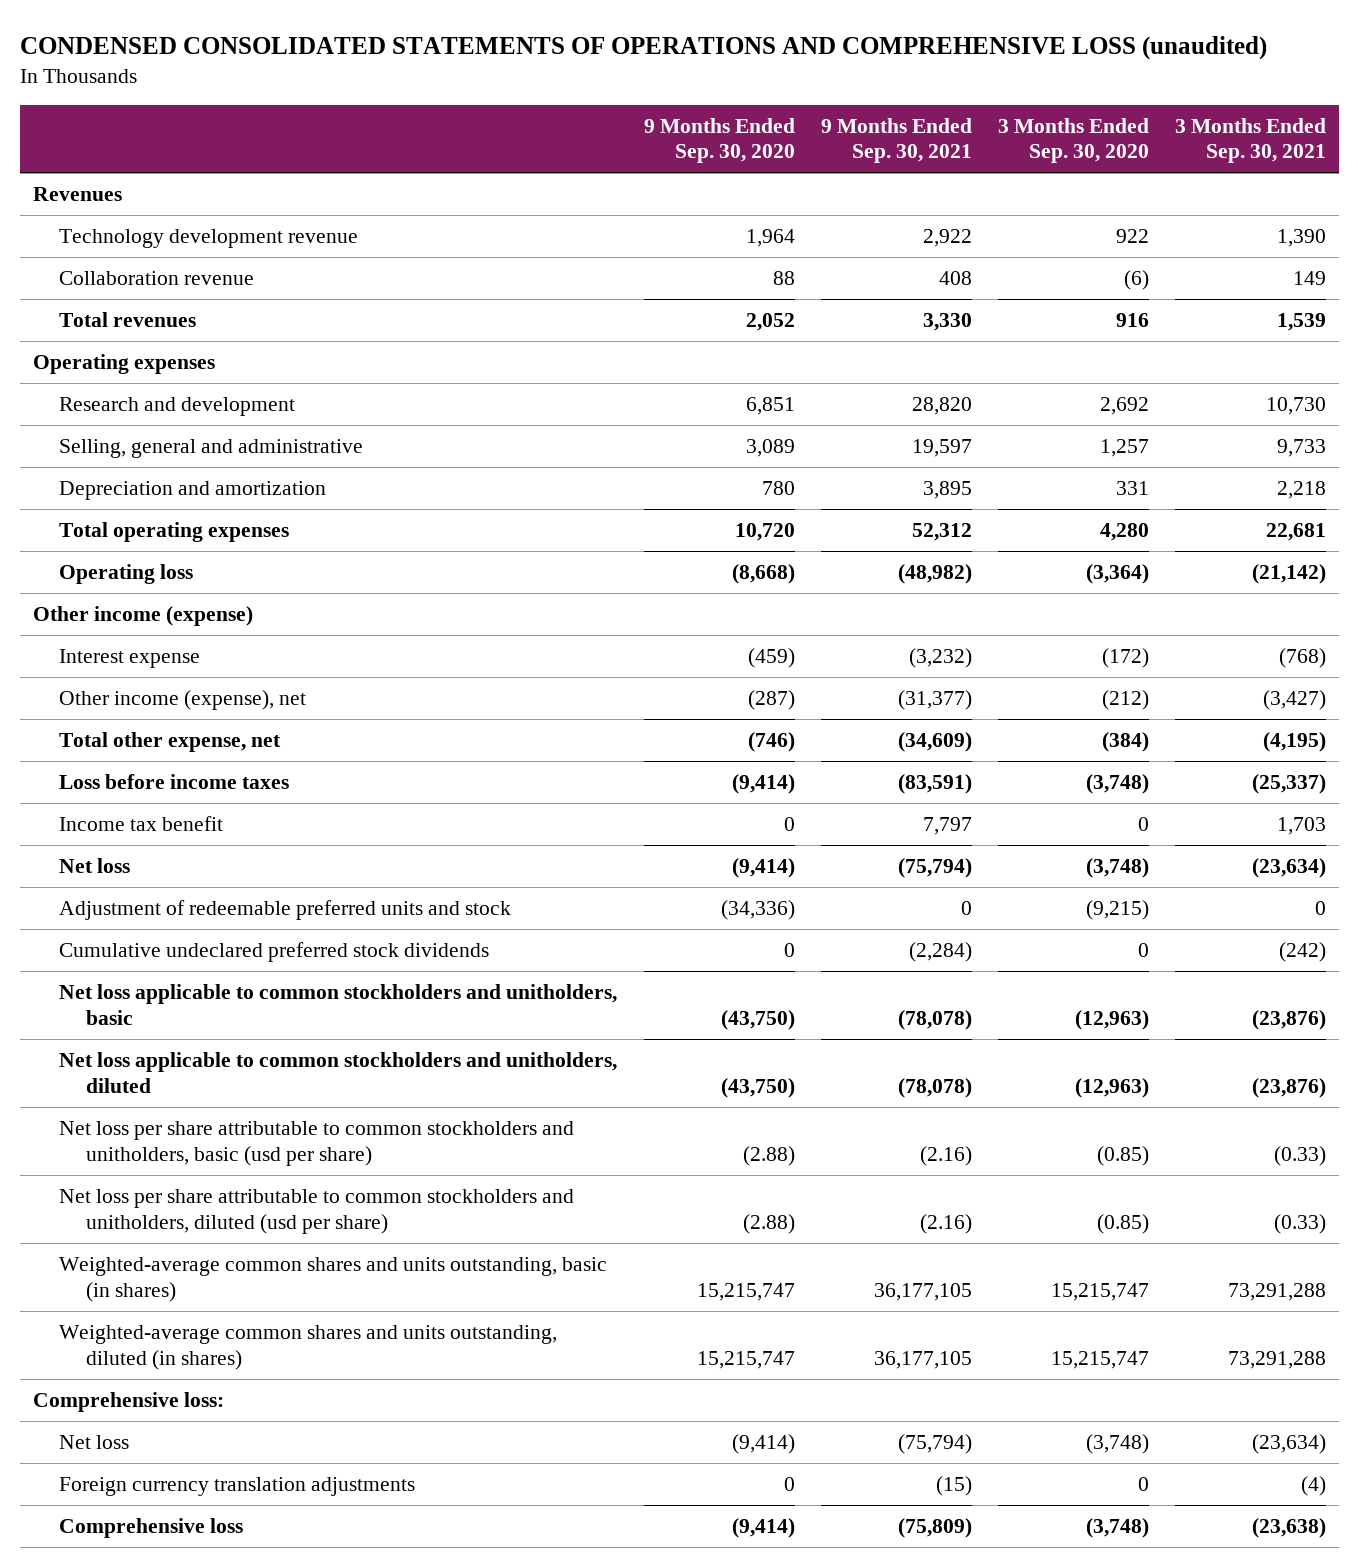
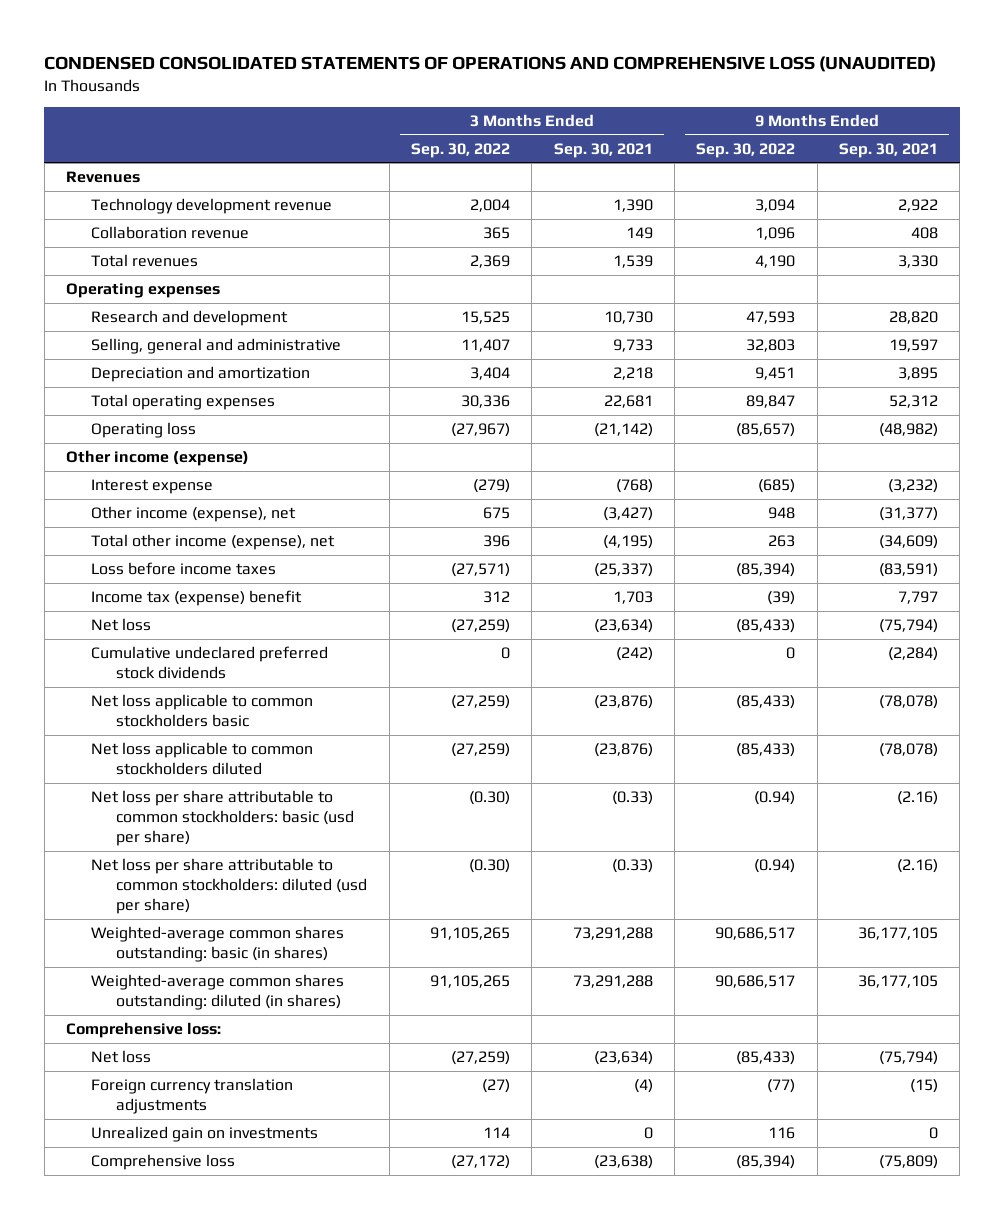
[19,35,1267,60] CONDENSED CONSOLIDATED STATEMENTS OF OPERATIONS AND COMPREHENSIVE LOSS (unaudited) -> [44,56,937,73] CONDENSED CONSOLIDATED STATEMENTS OF OPERATIONS AND COMPREHENSIVE LOSS (UNAUDITED)
[643,117,795,164] 9 Months Ended Sep. 30, 2020 -> none
[997,117,1149,164] 3 Months Ended Sep. 30, 2020 -> none
none -> [411,142,511,158] Sep. 30, 2022
none -> [696,142,796,158] Sep. 30, 2022
[59,732,282,753] Total other expense, net -> [91,534,336,551] Total other income (expense), net
[59,816,224,832] Income tax benefit -> [91,590,303,607] Income tax (expense) benefit
[59,900,512,921] Adjustment of redeemable preferred units and stock -> none
[59,984,618,1025] Net loss applicable to common stockholders and unitholders, basic -> [91,694,314,728] Net loss applicable to common stockholders basic
[59,1052,618,1093] Net loss applicable to common stockholders and unitholders, diluted -> [91,742,314,776] Net loss applicable to common stockholders diluted
[59,1121,575,1166] Net loss per share attributable to common stockholders and unitholders, basic (usd per share) -> [91,790,355,847] Net loss per share attributable to common stockholders: basic (usd per share)
[59,1189,575,1234] Net loss per share attributable to common stockholders and unitholders, diluted (usd per share) -> [91,858,368,915] Net loss per share attributable to common stockholders: diluted (usd per share)
[59,1257,608,1302] Weighted-average common shares and units outstanding, basic (in shares) -> [91,926,345,963] Weighted-average common shares outstanding: basic (in shares)
[59,1325,558,1370] Weighted-average common shares and units outstanding, diluted (in shares) -> [91,974,345,1011] Weighted-average common shares outstanding: diluted (in shares)
none -> [91,1126,319,1143] Unrealized gain on investments

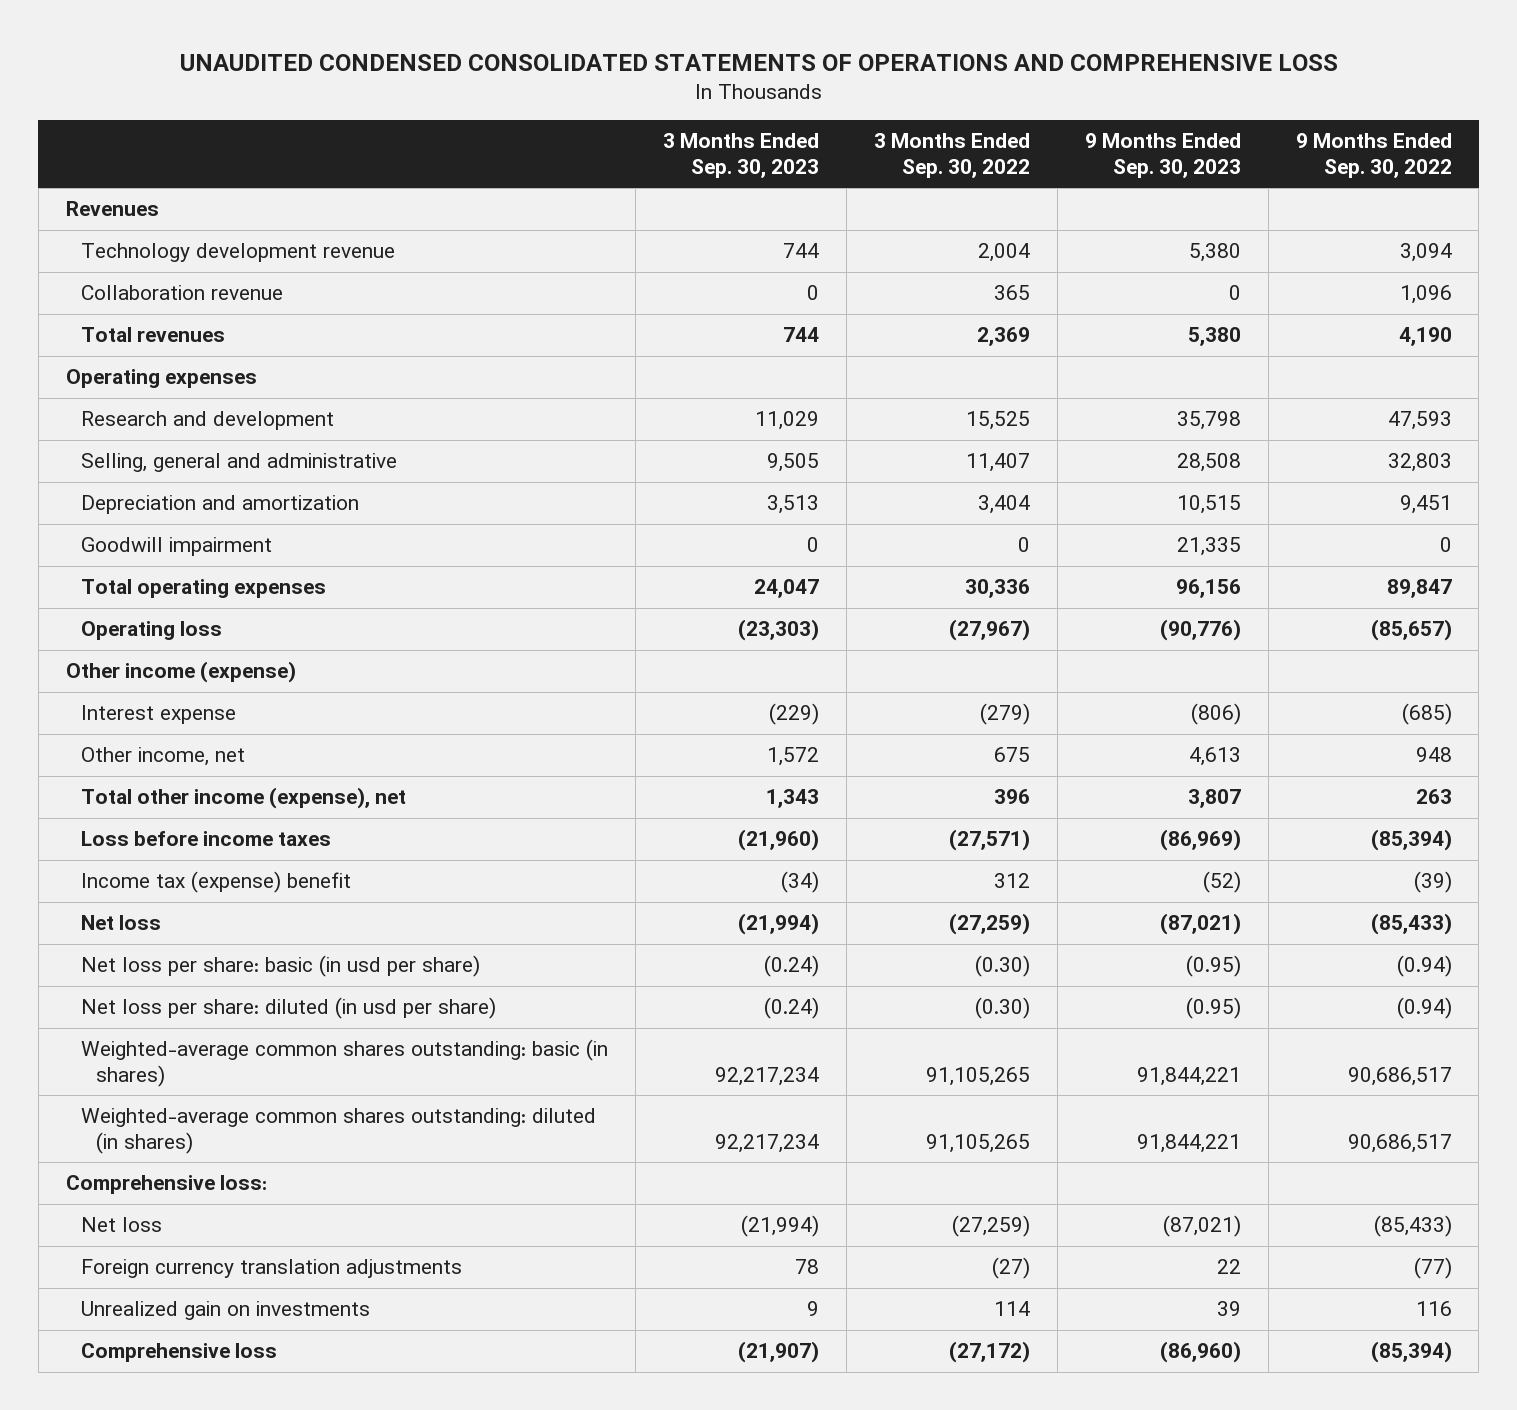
[44,56,937,73] CONDENSED CONSOLIDATED STATEMENTS OF OPERATIONS AND COMPREHENSIVE LOSS (UNAUDITED) -> [179,53,1338,71] UNAUDITED CONDENSED CONSOLIDATED STATEMENTS OF OPERATIONS AND COMPREHENSIVE LOSS
[553,142,653,158] Sep. 30, 2021 -> none
[839,142,939,158] Sep. 30, 2021 -> none
none -> [662,133,819,178] 3 Months Ended Sep. 30, 2023
none -> [1084,133,1241,178] 9 Months Ended Sep. 30, 2023
none -> [80,537,272,557] Goodwill impairment
[91,506,297,523] Other income (expense), net -> [80,747,245,767] Other income, net
[91,646,329,680] Cumulative undeclared preferred stock dividends -> none
[91,694,314,728] Net loss applicable to common stockholders basic -> none
[91,742,314,776] Net loss applicable to common stockholders diluted -> none
[91,790,355,847] Net loss per share attributable to common stockholders: basic (usd per share) -> [80,955,480,978] Net loss per share: basic (in usd per share)
[91,858,368,915] Net loss per share attributable to common stockholders: diluted (usd per share) -> [80,997,496,1020] Net loss per share: diluted (in usd per share)

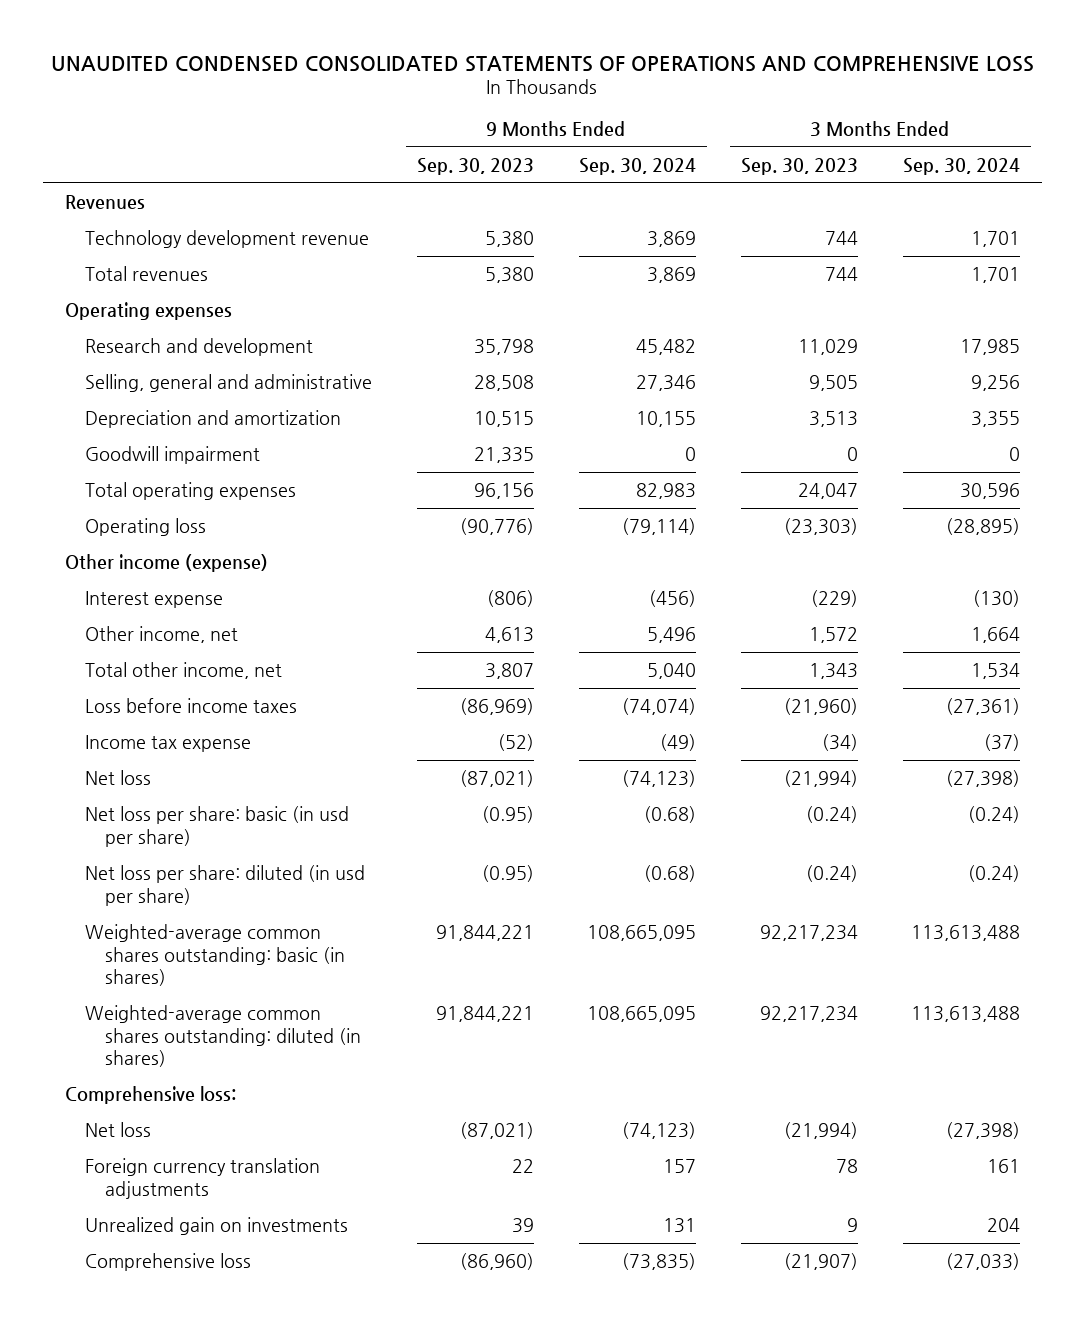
[873,133,1030,178] 3 Months Ended Sep. 30, 2022 -> none
[1295,133,1452,178] 9 Months Ended Sep. 30, 2022 -> none
none -> [578,157,696,175] Sep. 30, 2024
none -> [902,157,1020,175] Sep. 30, 2024
[80,285,283,301] Collaboration revenue -> none
[80,787,406,810] Total other income (expense), net -> [85,662,283,680] Total other income, net
[80,871,351,894] Income tax (expense) benefit -> [85,735,252,753] Income tax expense

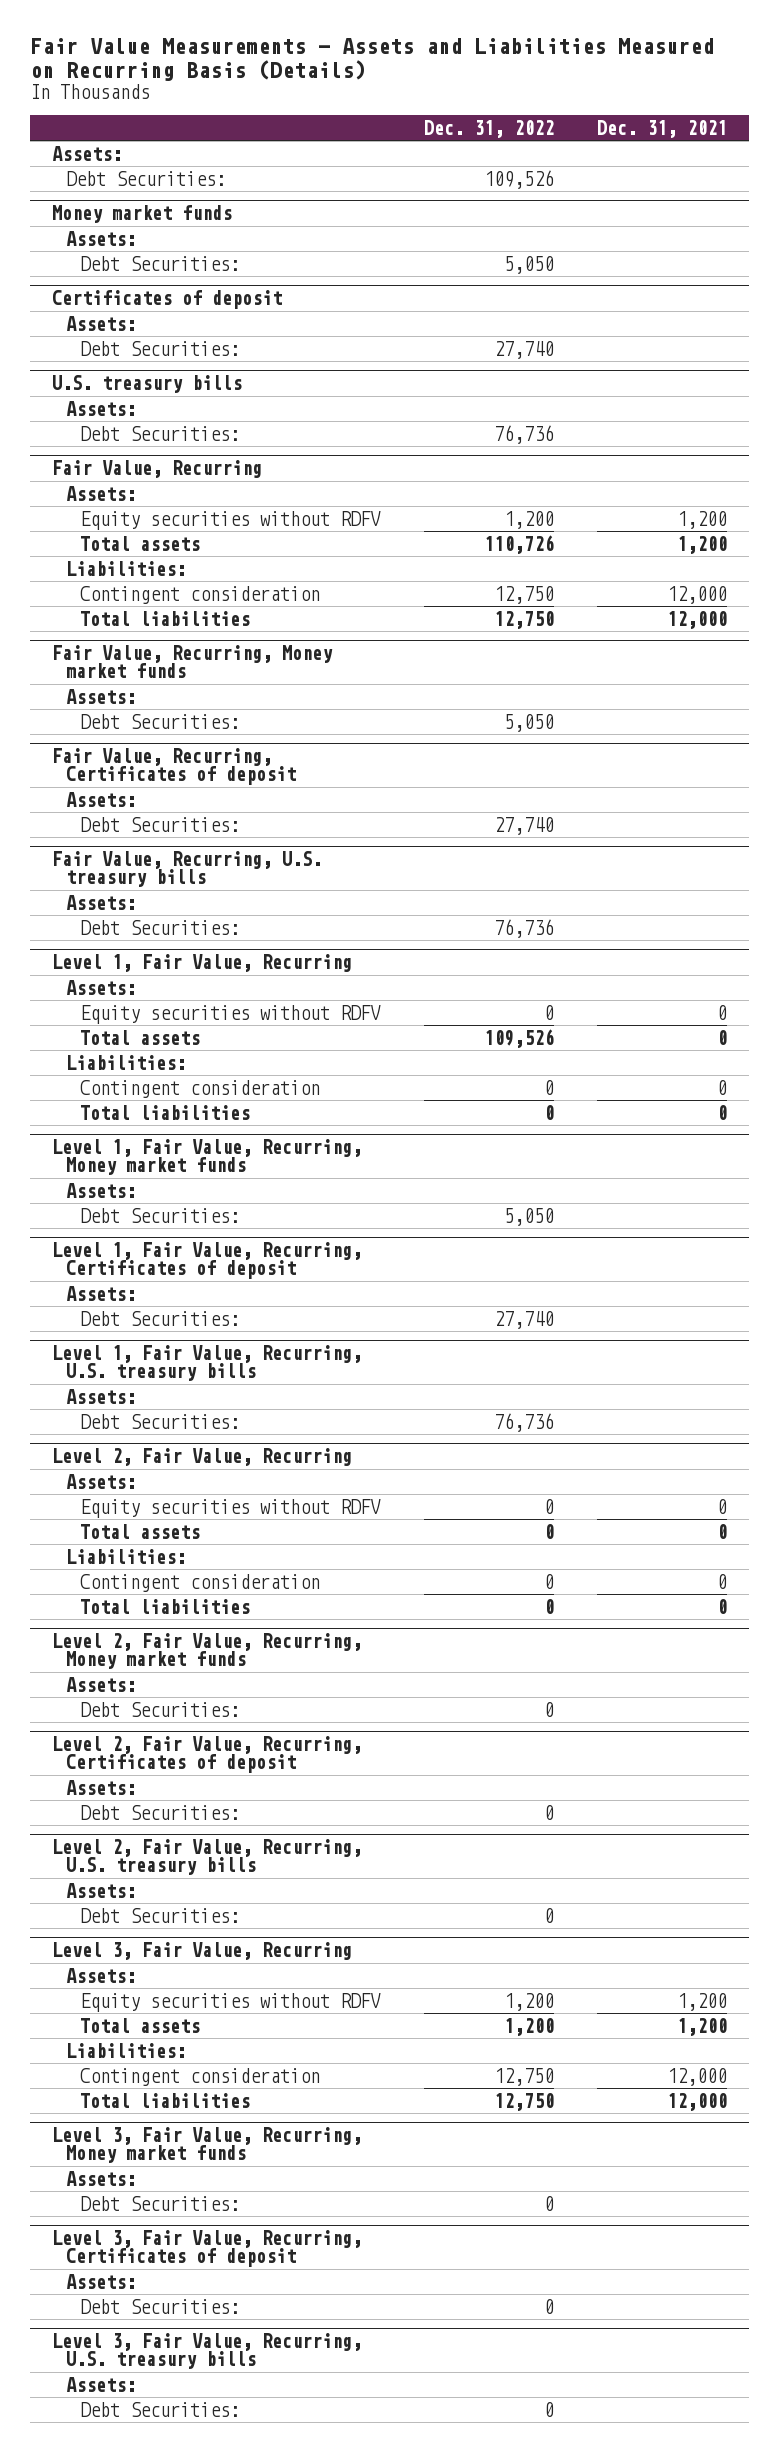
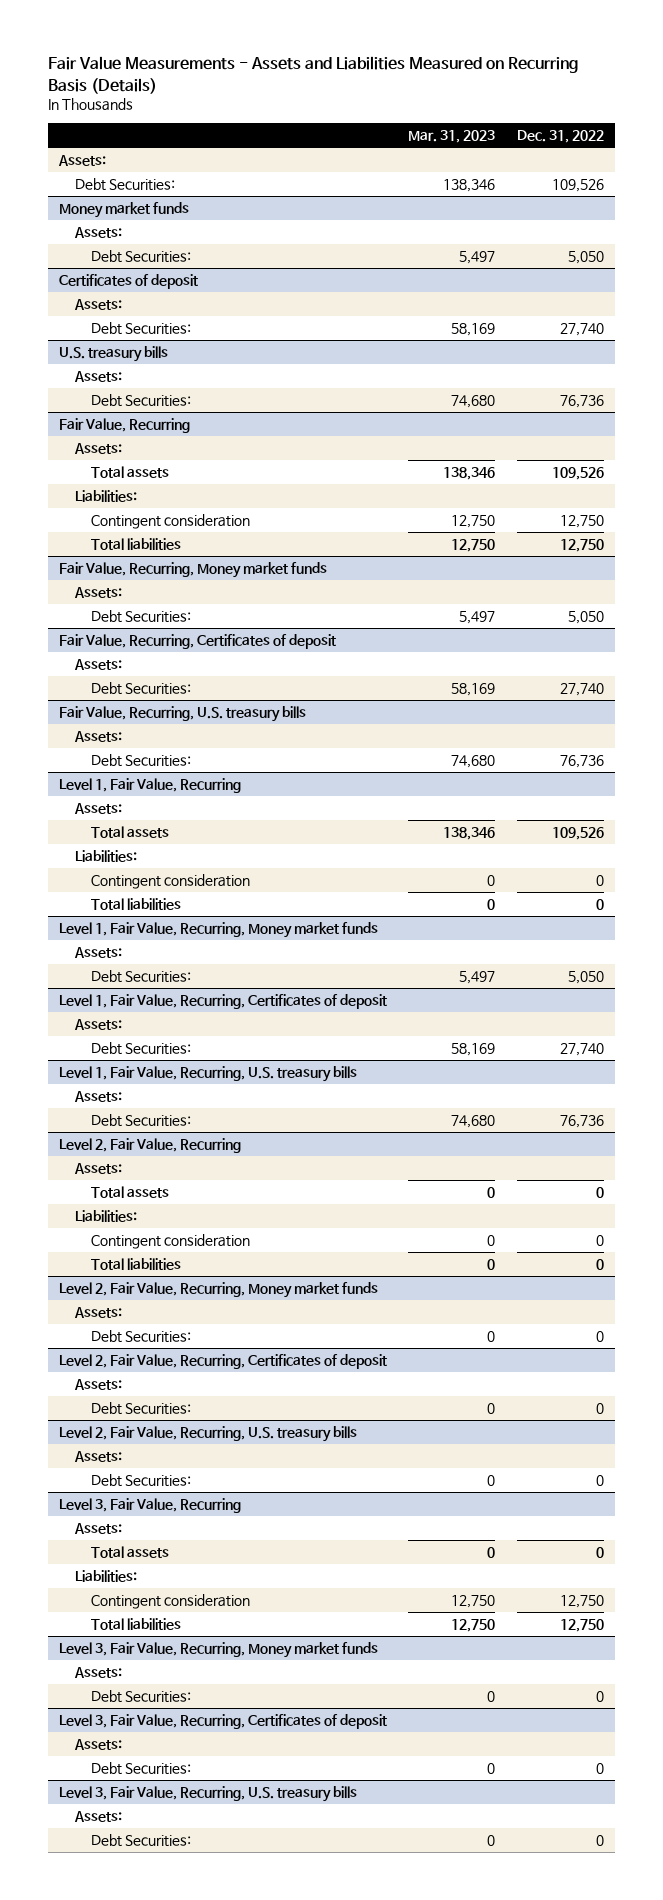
[596,119,727,138] Dec. 31, 2021 -> none
none -> [408,129,496,143] Mar. 31, 2023
[80,510,382,530] Equity securities without RDFV -> none
[483,534,554,554] 110,726 -> [552,467,605,481] 109,526
[80,1004,382,1024] Equity securities without RDFV -> none
[80,1498,382,1518] Equity securities without RDFV -> none
[80,1992,382,2012] Equity securities without RDFV -> none
[503,2017,554,2036] 1,200 -> [596,1547,605,1559] 0

